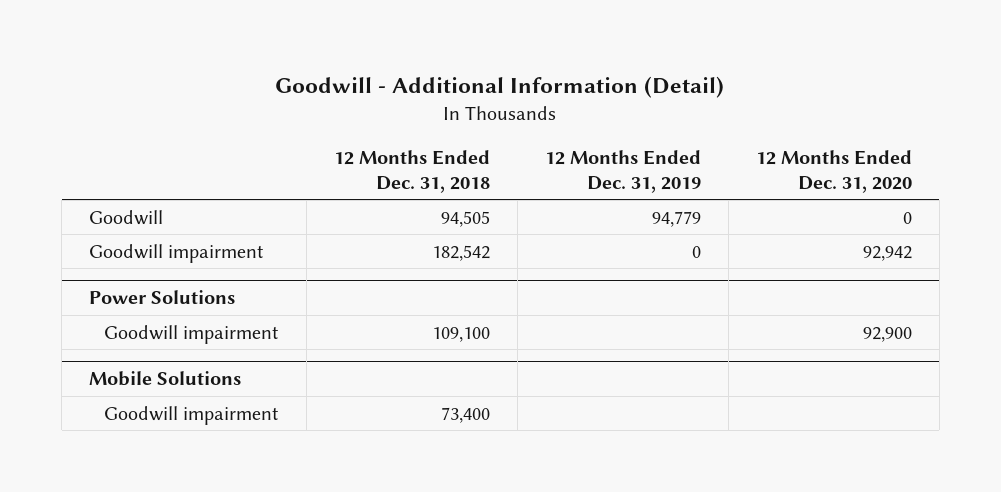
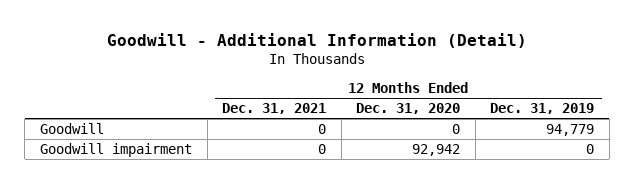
[333,149,490,193] 12 Months Ended Dec. 31, 2018 -> none
none -> [222,103,327,115] Dec. 31, 2021
[89,290,236,305] Power Solutions -> none
[103,324,279,344] Goodwill impairment -> none
[89,371,242,387] Mobile Solutions -> none
[103,405,279,425] Goodwill impairment -> none

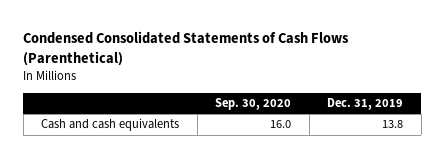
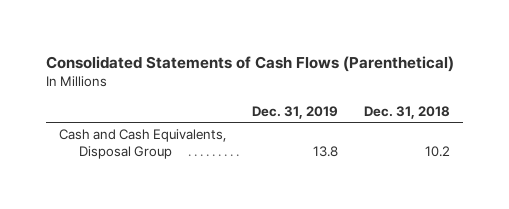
[23,31,350,67] Condensed Consolidated Statements of Cash Flows (Parenthetical) -> [46,55,455,72] Consolidated Statements of Cash Flows (Parenthetical)
[215,98,292,111] Sep. 30, 2020 -> none
none -> [363,105,450,119] Dec. 31, 2018
[41,118,180,132] Cash and cash equivalents -> [59,129,227,160] Cash and Cash Equivalents, Disposal Group

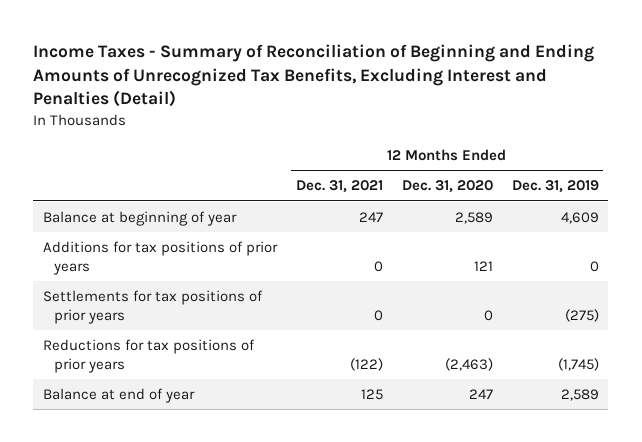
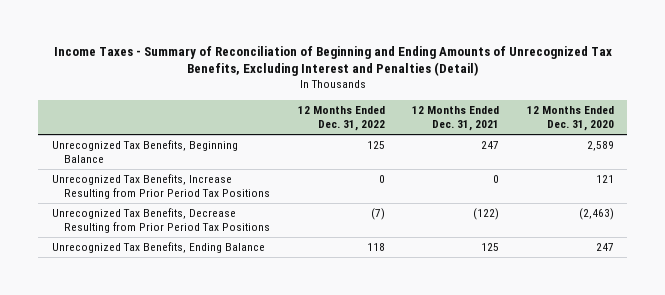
[511,180,599,194] Dec. 31, 2019 -> none
none -> [297,105,385,131] 12 Months Ended Dec. 31, 2022
[42,289,263,324] Settlements for tax positions of prior years -> none
[42,210,237,226] Balance at beginning of year -> [51,140,238,164] Unrecognized Tax Benefits, Beginning Balance
[42,240,278,275] Additions for tax positions of prior years -> [51,174,271,200] Unrecognized Tax Benefits, Increase Resulting from Prior Period Tax Positions
[42,338,255,373] Reductions for tax positions of prior years -> [51,208,271,234] Unrecognized Tax Benefits, Decrease Resulting from Prior Period Tax Positions
[42,387,195,403] Balance at end of year -> [51,242,265,254] Unrecognized Tax Benefits, Ending Balance

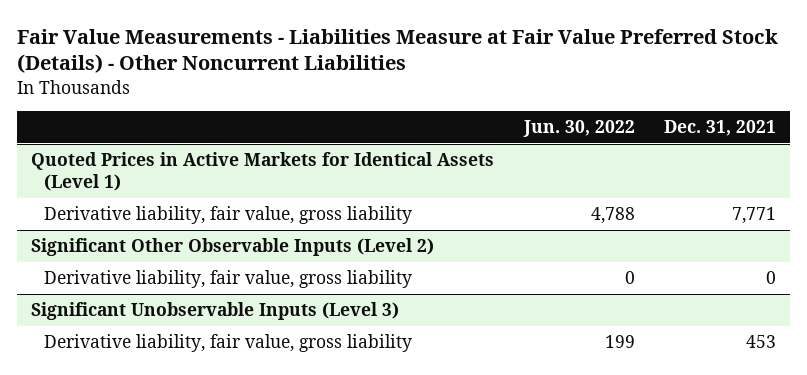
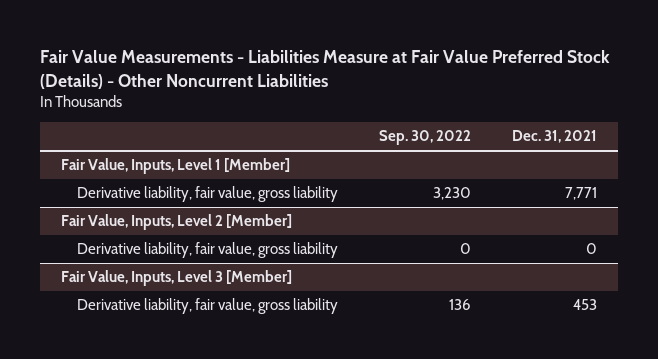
[522,120,635,138] Jun. 30, 2022 -> none
none -> [379,130,472,146] Sep. 30, 2022
[31,152,495,191] Quoted Prices in Active Markets for Identical Assets (Level 1) -> [60,158,290,175] Fair Value, Inputs, Level 1 [Member]
[31,238,435,257] Significant Other Observable Inputs (Level 2) -> [60,214,292,231] Fair Value, Inputs, Level 2 [Member]
[31,302,400,321] Significant Unobservable Inputs (Level 3) -> [60,270,292,287] Fair Value, Inputs, Level 3 [Member]

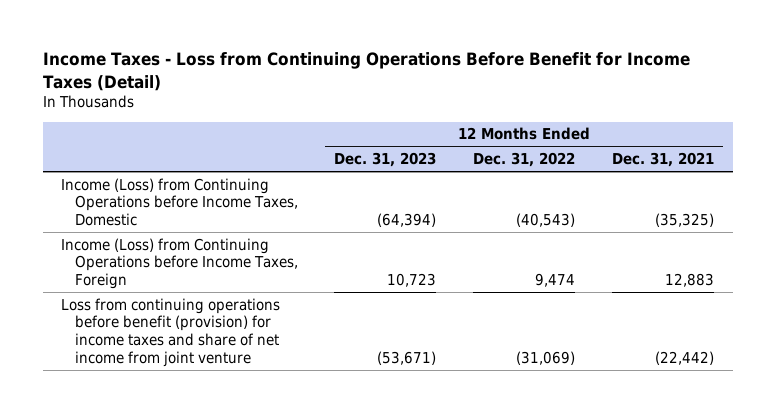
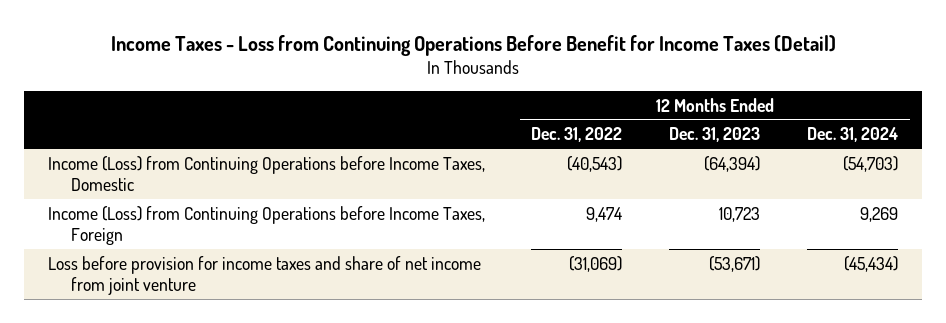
[612,151,715,167] Dec. 31, 2021 -> none
none -> [807,127,899,143] Dec. 31, 2024
[61,297,281,367] Loss from continuing operations before benefit (provision) for income taxes and share of net income from joint venture -> [47,255,481,296] Loss before provision for income taxes and share of net income from joint venture

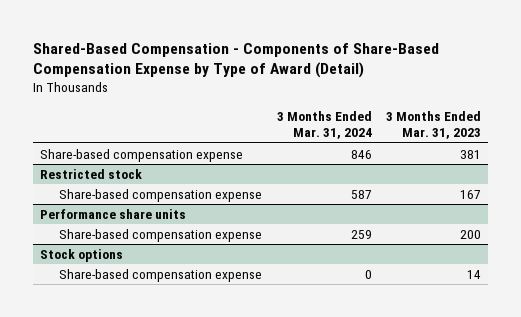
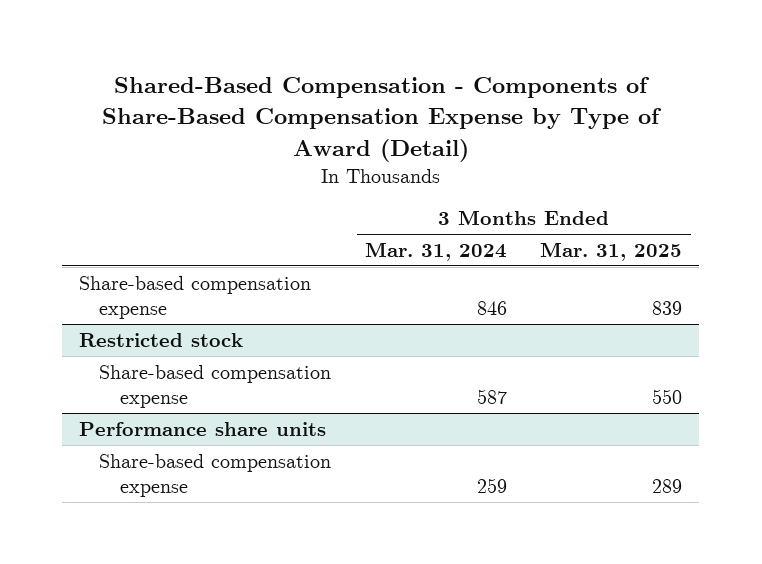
[386,110,482,140] 3 Months Ended Mar. 31, 2023 -> none
none -> [540,241,683,261] Mar. 31, 2025
[40,248,124,262] Stock options -> none
[59,268,263,282] Share-based compensation expense -> none

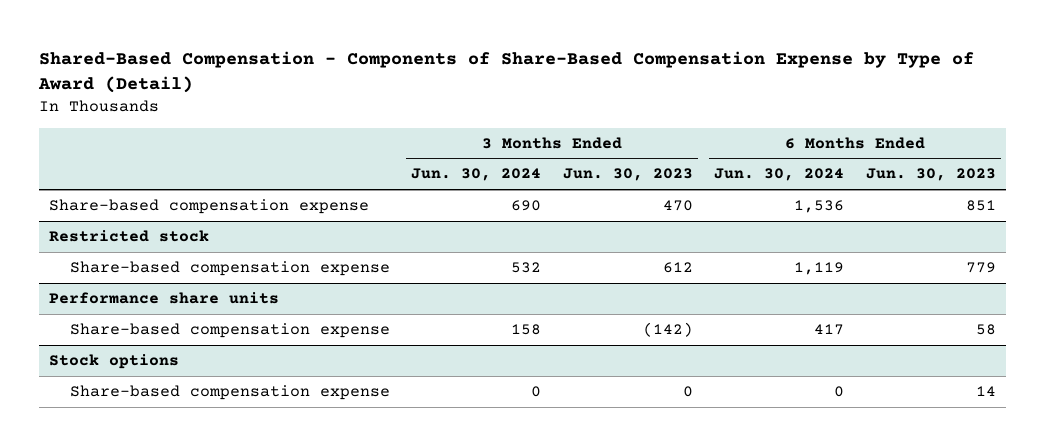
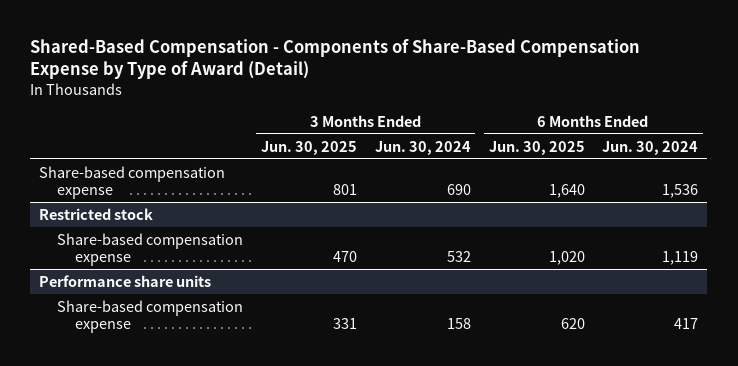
[562,168,693,182] Jun. 30, 2023 -> none
[865,168,996,182] Jun. 30, 2023 -> none
none -> [260,140,357,155] Jun. 30, 2025
none -> [488,140,585,155] Jun. 30, 2025
[49,354,180,370] Stock options -> none
[69,385,390,401] Share-based compensation expense -> none

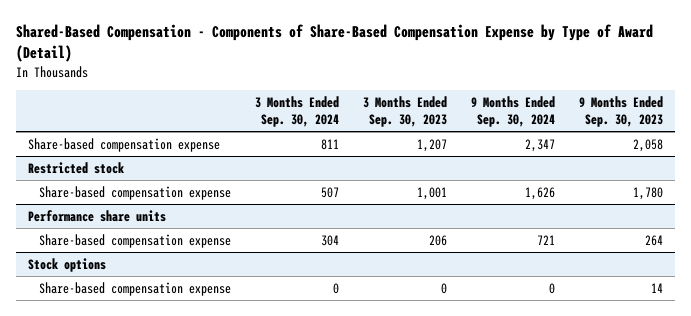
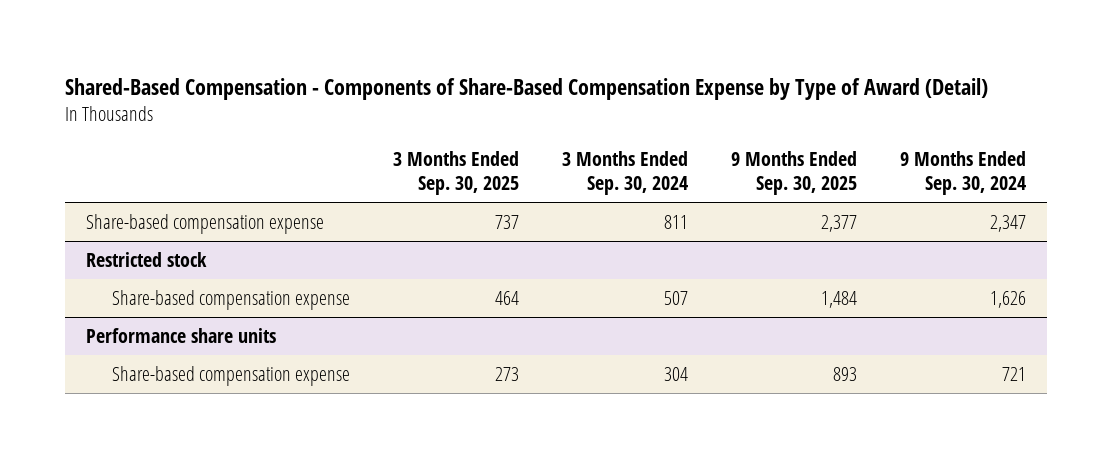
[362,95,447,128] 3 Months Ended Sep. 30, 2023 -> none
[578,95,663,128] 9 Months Ended Sep. 30, 2023 -> none
none -> [393,150,520,196] 3 Months Ended Sep. 30, 2025
none -> [730,150,857,196] 9 Months Ended Sep. 30, 2025
[28,257,107,272] Stock options -> none
[38,281,231,296] Share-based compensation expense -> none

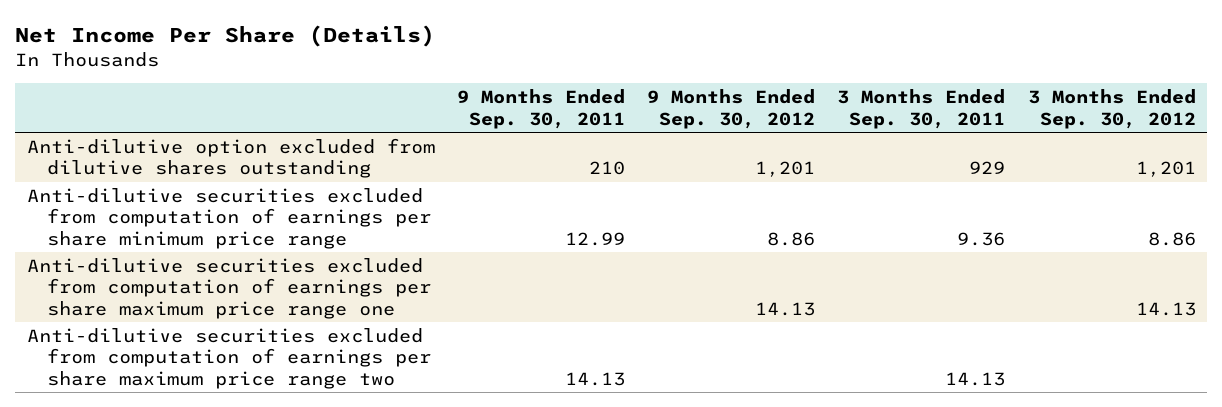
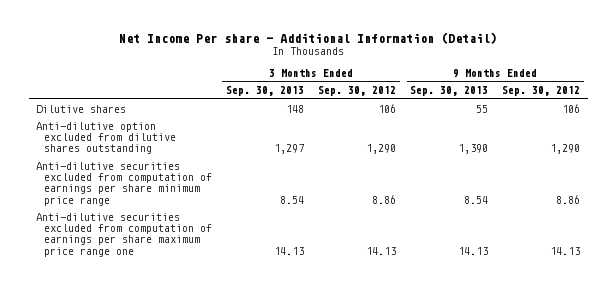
[15,25,436,48] Net Income Per Share (Details) -> [119,31,498,44] Net Income Per share - Additional Information (Detail)
[456,89,625,129] 9 Months Ended Sep. 30, 2011 -> none
[837,89,1006,129] 3 Months Ended Sep. 30, 2011 -> none
none -> [225,86,304,97] Sep. 30, 2013
none -> [410,86,489,97] Sep. 30, 2013
none -> [35,104,126,113] Dilutive shares
[755,161,816,178] 1,201 -> [550,144,581,155] 1,290
[1135,161,1196,178] 1,201 -> [366,144,397,155] 1,290
[26,327,431,389] Anti-dilutive securities excluded from computation of earnings per share maximum price range two -> none

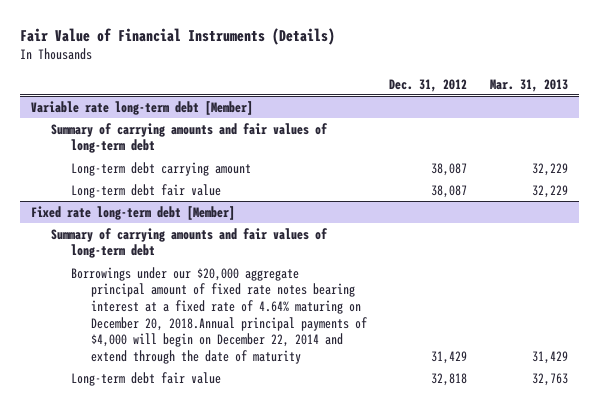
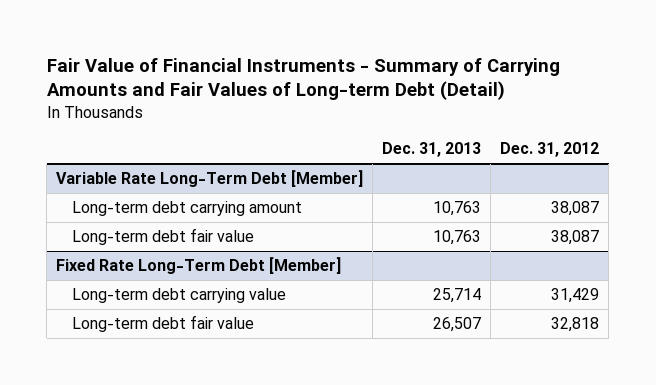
[19,27,335,45] Fair Value of Financial Instruments (Details) -> [46,57,560,101] Fair Value of Financial Instruments - Summary of Carrying Amounts and Fair Values of Long-term Debt (Detail)
[489,78,568,92] Mar. 31, 2013 -> none
none -> [382,142,482,158] Dec. 31, 2013
[50,122,328,154] Summary of carrying amounts and fair values of long-term debt -> none
[30,100,253,115] Variable rate long-term debt [Member] -> [56,170,364,188] Variable Rate Long-Term Debt [Member]
[50,227,328,259] Summary of carrying amounts and fair values of long-term debt -> none
[30,205,235,220] Fixed rate long-term debt [Member] -> [56,257,342,275] Fixed Rate Long-Term Debt [Member]
[70,266,367,365] Borrowings under our $20,000 aggregate principal amount of fixed rate notes bearing interest at a fixed rate of 4.64% maturing on December 20, 2018.Annual principal payments of $4,000 will begin on December 22, 2014 and extend through the date of maturity -> [72,288,287,304] Long-term debt carrying value

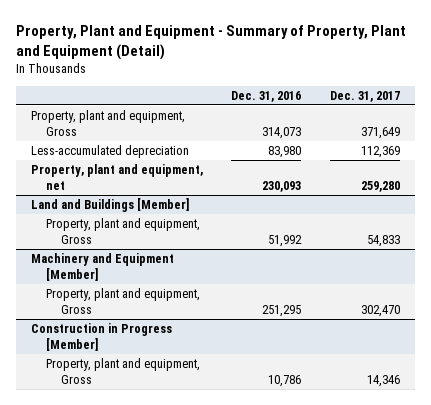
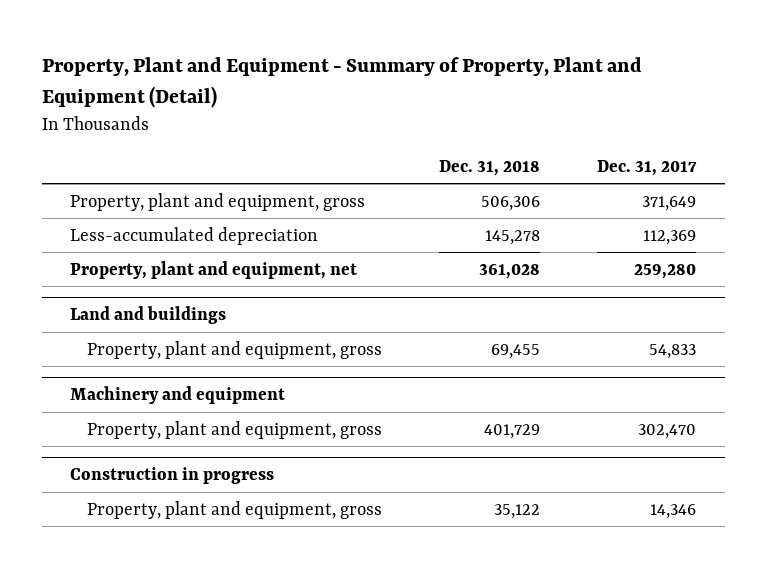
[231,90,302,102] Dec. 31, 2016 -> none
none -> [439,159,541,176] Dec. 31, 2018
[30,110,185,136] Property, plant and equipment, Gross -> [70,192,366,211] Property, plant and equipment, gross
[30,198,189,213] Land and Buildings [Member] -> [70,306,227,325] Land and buildings
[46,218,201,244] Property, plant and equipment, Gross -> [87,340,383,359] Property, plant and equipment, gross
[30,253,174,281] Machinery and Equipment [Member] -> [70,386,286,405] Machinery and equipment
[46,288,201,314] Property, plant and equipment, Gross -> [87,420,383,439] Property, plant and equipment, gross
[30,323,172,351] Construction in Progress [Member] -> [70,467,275,485] Construction in progress
[46,358,201,384] Property, plant and equipment, Gross -> [87,500,383,519] Property, plant and equipment, gross

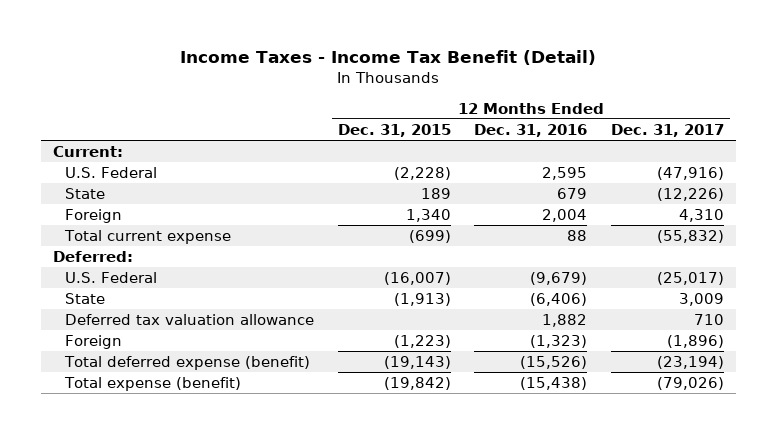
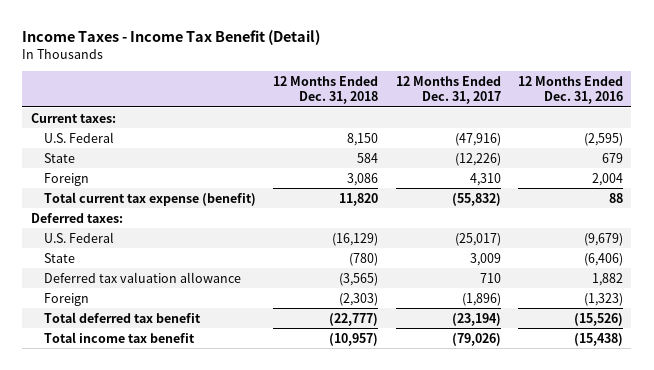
[337,123,451,137] Dec. 31, 2015 -> none
none -> [273,76,379,105] 12 Months Ended Dec. 31, 2018
[52,145,123,157] Current: -> [30,112,116,123] Current taxes:
[542,166,588,180] 2,595 -> [583,132,623,146] (2,595)
[63,229,231,244] Total current expense -> [44,191,257,206] Total current tax expense (benefit)
[52,250,133,262] Deferred: -> [30,212,123,223] Deferred taxes:
[63,355,310,370] Total deferred expense (benefit) -> [44,311,202,323] Total deferred tax benefit
[63,376,241,391] Total expense (benefit) -> [44,331,196,343] Total income tax benefit

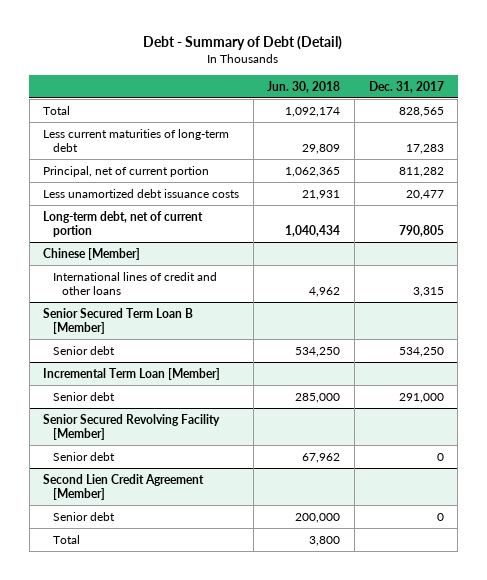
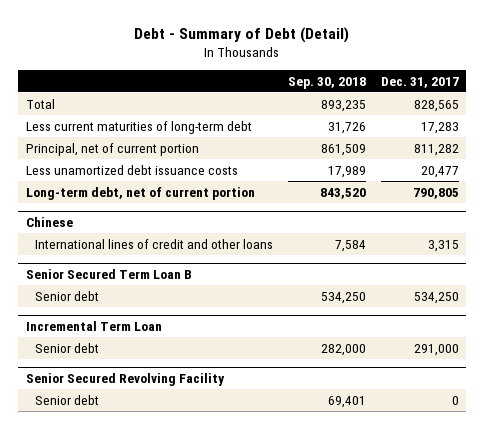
[267,80,341,93] Jun. 30, 2018 -> none
none -> [288,76,367,89] Sep. 30, 2018
[43,247,141,260] Chinese [Member] -> [25,216,73,227] Chinese
[43,307,194,334] Senior Secured Term Loan B [Member] -> [25,268,192,279] Senior Secured Term Loan B
[43,367,221,380] Incremental Term Loan [Member] -> [25,320,162,331] Incremental Term Loan
[52,451,115,461] Senior debt -> none
[43,473,205,500] Second Lien Credit Agreement [Member] -> none
[43,413,221,440] Senior Secured Revolving Facility [Member] -> [25,372,225,386] Senior Secured Revolving Facility
[52,534,80,544] Total -> none

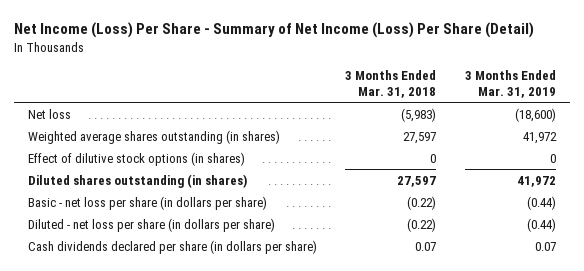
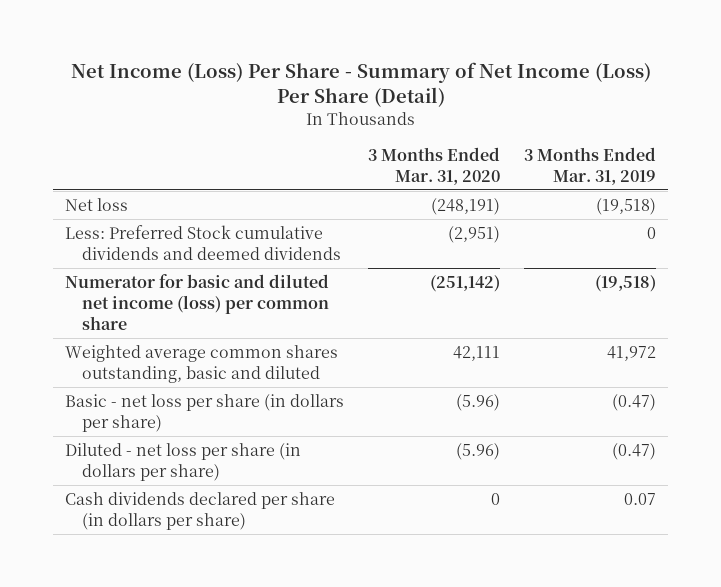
[345,70,437,98] 3 Months Ended Mar. 31, 2018 -> none
none -> [368,146,501,185] 3 Months Ended Mar. 31, 2020
[28,151,246,166] Effect of dilutive stock options (in shares) -> none
[28,173,248,188] Diluted shares outstanding (in shares) -> none
[514,107,556,122] (18,600) -> [596,198,657,216] (19,518)
none -> [64,225,341,260] Less: Preferred Stock cumulative dividends and deemed dividends
none -> [64,274,329,330] Numerator for basic and diluted net income (loss) per common share
[28,129,281,144] Weighted average shares outstanding (in shares) -> [64,345,338,383] Weighted average common shares outstanding, basic and diluted
[526,195,556,210] (0.44) -> [612,394,657,412] (0.47)
[526,217,556,232] (0.44) -> [612,443,657,461] (0.47)

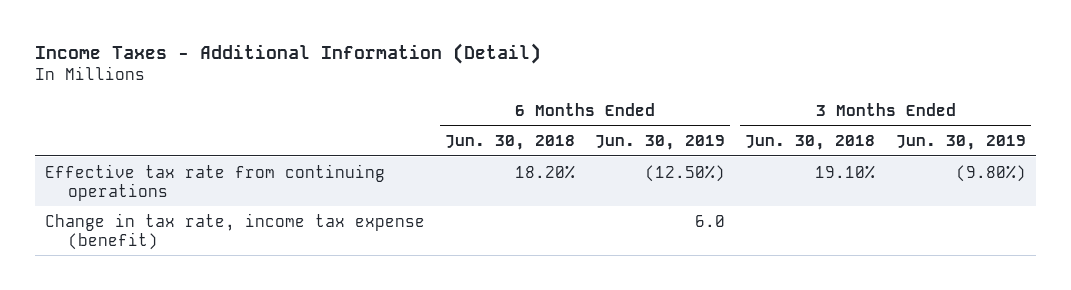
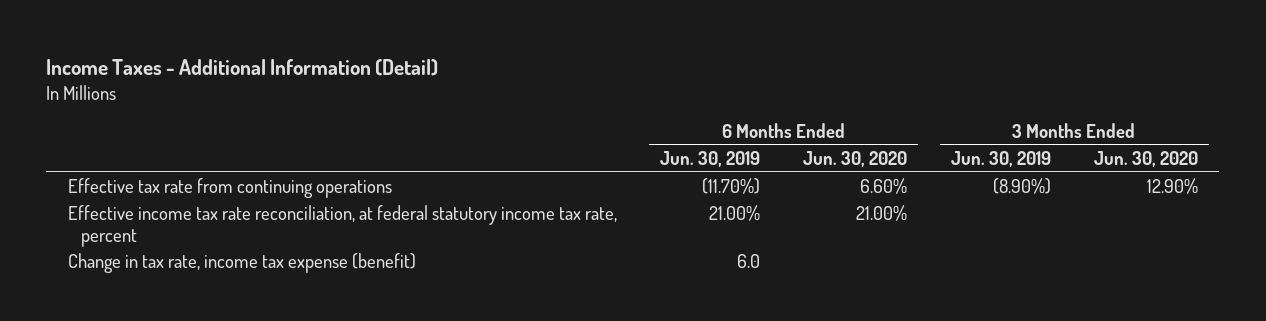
[445,135,576,151] Jun. 30, 2018 -> none
[745,135,876,151] Jun. 30, 2018 -> none
none -> [803,151,908,168] Jun. 30, 2020
none -> [1093,151,1198,168] Jun. 30, 2020
[645,164,726,182] (12.50%) -> [702,178,761,195] (11.70%)
[955,164,1026,182] (9.80%) -> [992,178,1051,195] (8.90%)
none -> [67,205,617,247] Effective income tax rate reconciliation, at federal statutory income tax rate, percent

